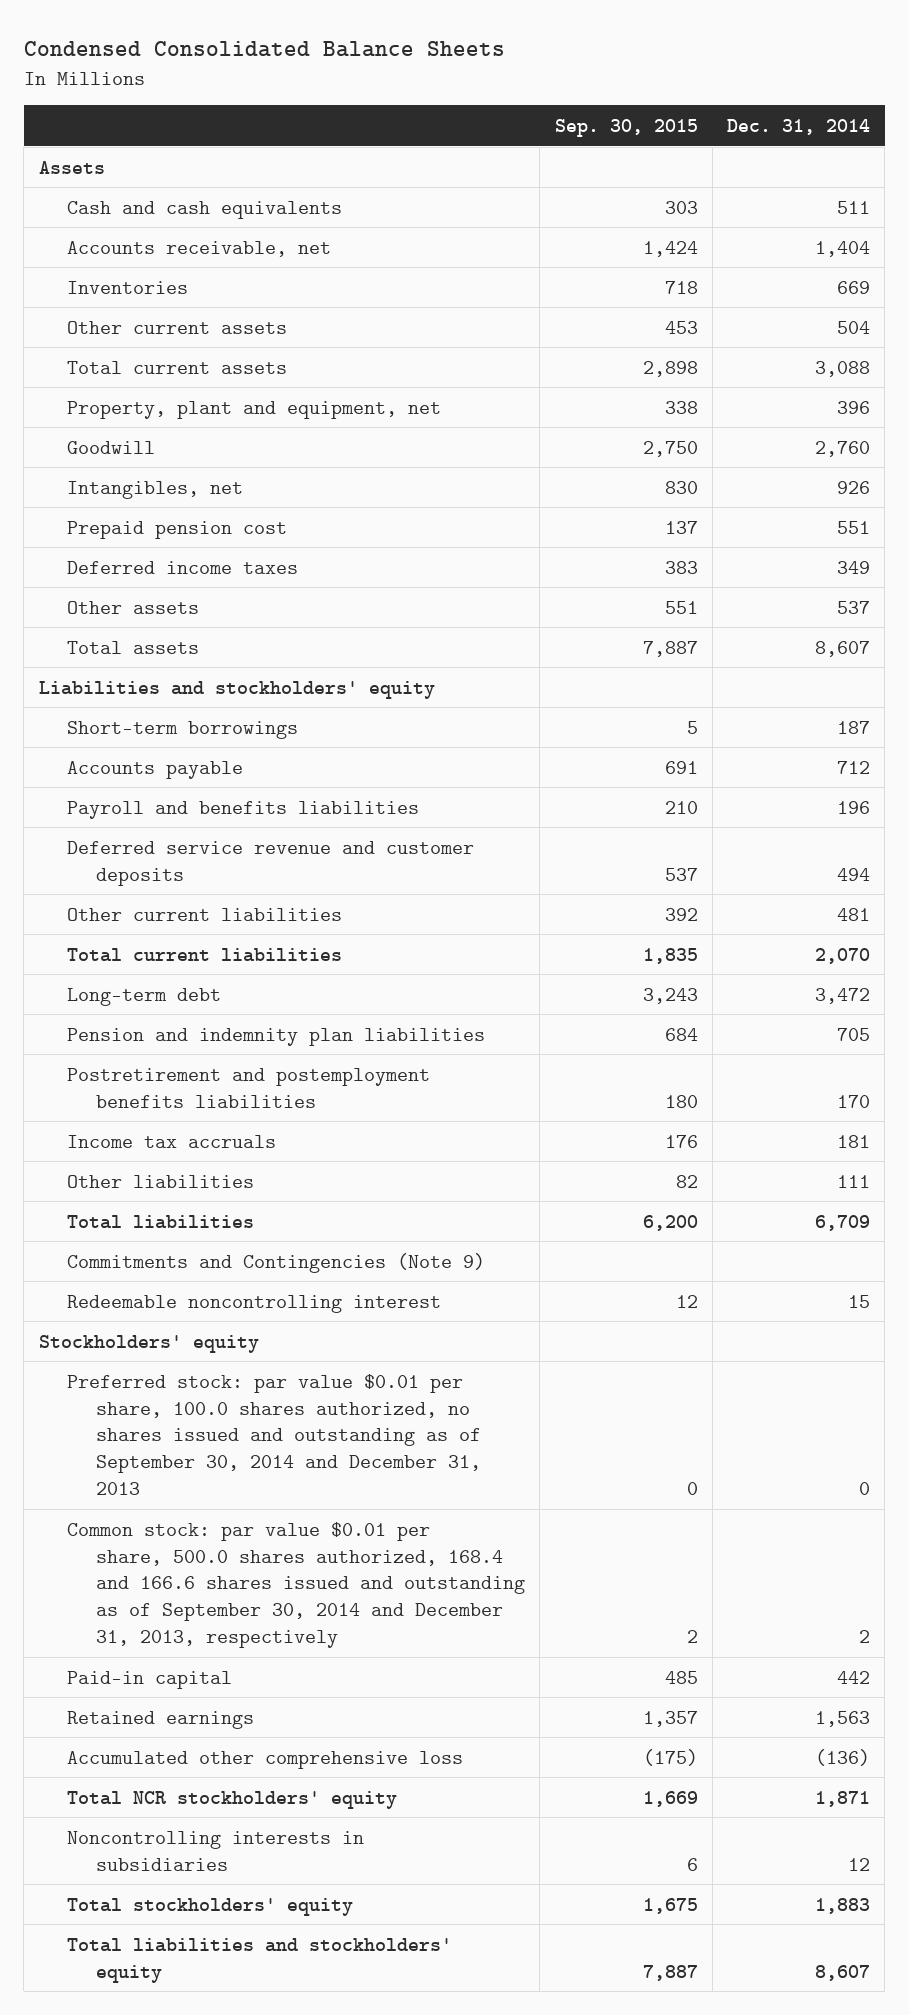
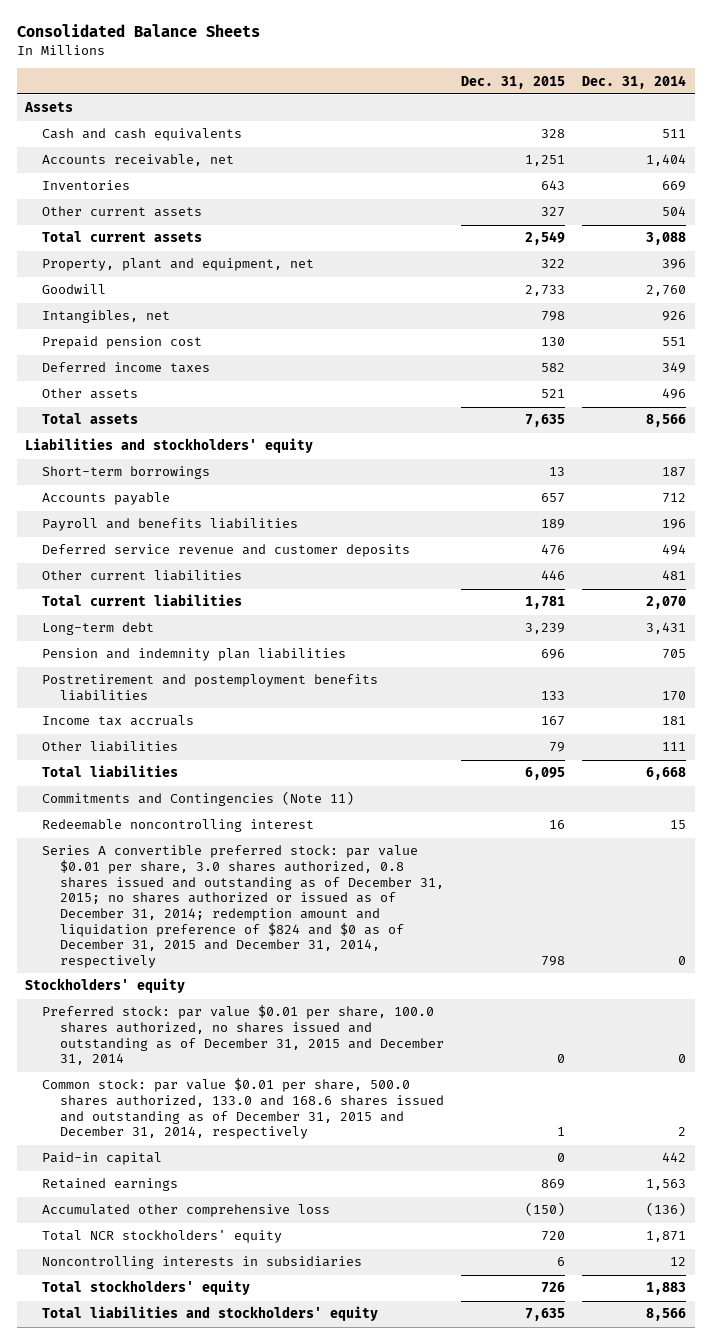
[23,41,505,58] Condensed Consolidated Balance Sheets -> [16,24,260,38] Consolidated Balance Sheets
[554,119,698,138] Sep. 30, 2015 -> none
none -> [460,75,565,89] Dec. 31, 2015
[836,600,870,614] 537 -> [661,388,686,400] 496
[814,640,870,657] 8,607 -> [645,414,686,428] 8,566
[814,987,870,1004] 3,472 -> [645,622,686,635] 3,431
[814,1214,870,1231] 6,709 -> [645,767,686,781] 6,668
[67,1252,486,1273] Commitments and Contingencies (Note 9) -> [42,791,355,807] Commitments and Contingencies (Note 11)
none -> [42,845,444,968] Series A convertible preferred stock: par value $0.01 per share, 3.0 shares authorized, 0.8 shares issued and outstanding as of December 31, 2015; no shares authorized or issued as of December 31, 2014; redemption amount and liquidation preference of $824 and $0 as of December 31, 2015 and December 31, 2014, respectively
[67,1373,482,1496] Preferred stock: par value $0.01 per share, 100.0 shares authorized, no shares issued and outstanding as of September 30, 2014 and December 31, 2013 -> [42,1005,444,1066] Preferred stock: par value $0.01 per share, 100.0 shares authorized, no shares issued and outstanding as of December 31, 2015 and December 31, 2014
[67,1521,526,1649] Common stock: par value $0.01 per share, 500.0 shares authorized, 168.4 and 166.6 shares issued and outstanding as of September 30, 2014 and December 31, 2013, respectively -> [42,1078,444,1140] Common stock: par value $0.01 per share, 500.0 shares authorized, 133.0 and 168.6 shares issued and outstanding as of December 31, 2015 and December 31, 2014, respectively
[814,1964,870,1981] 8,607 -> [645,1308,686,1322] 8,566

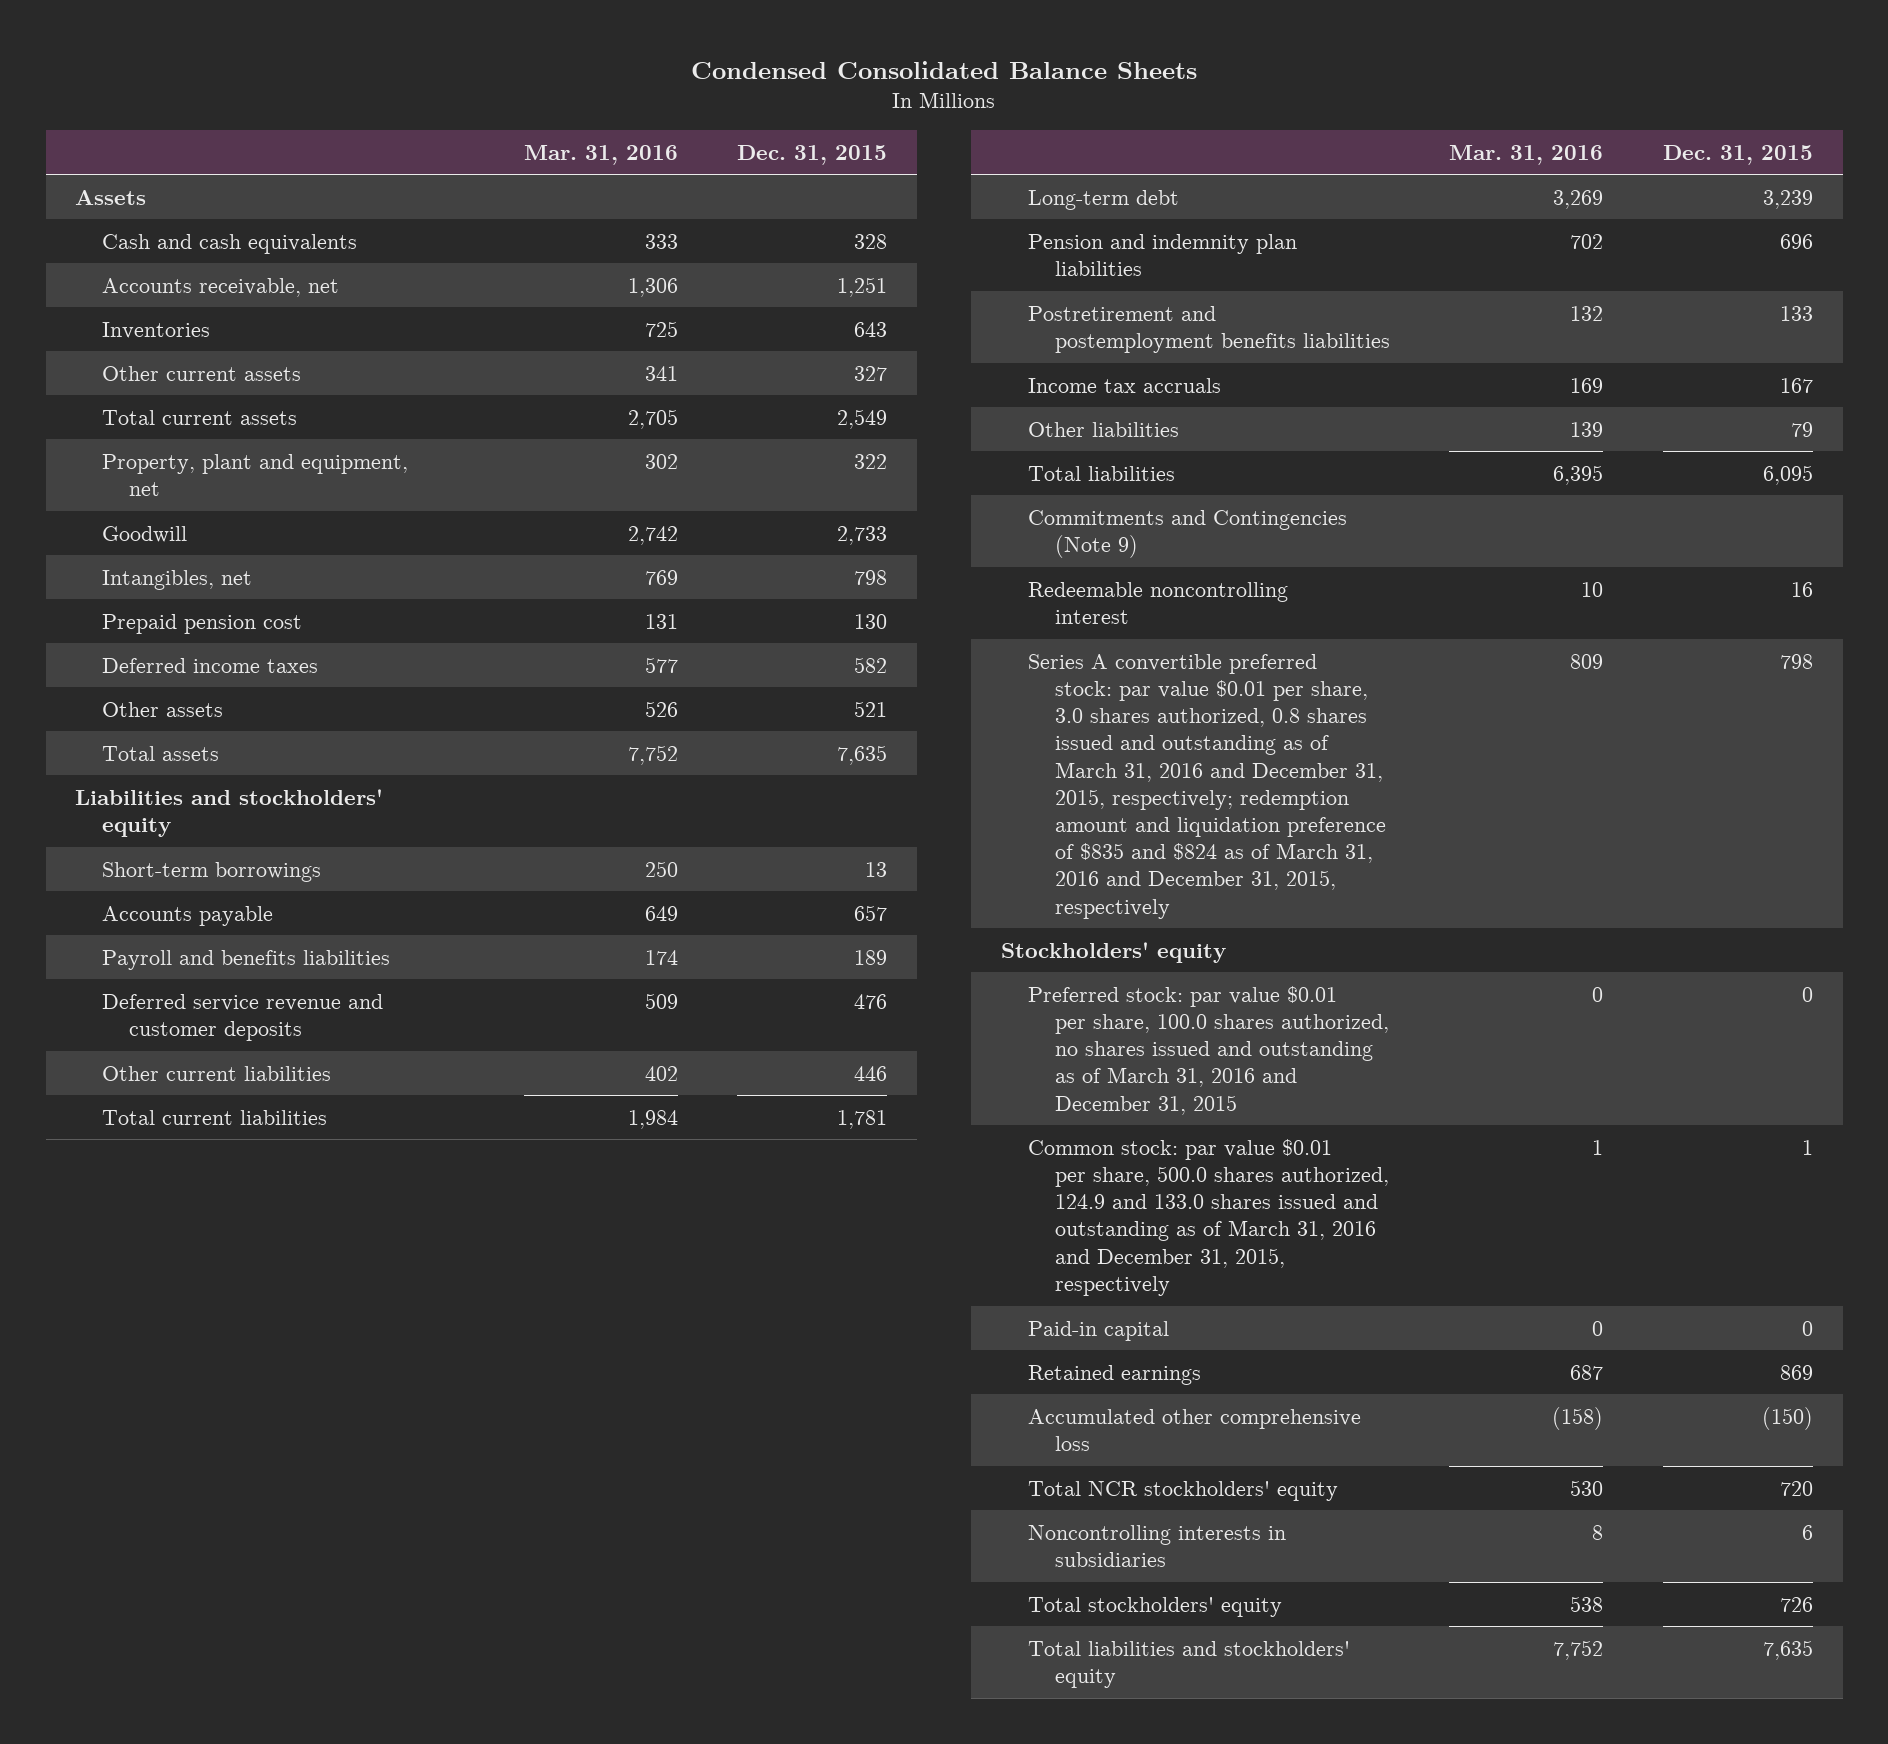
[16,24,260,38] Consolidated Balance Sheets -> [691,61,1198,80] Condensed Consolidated Balance Sheets
[581,74,686,89] Dec. 31, 2014 -> none
none -> [523,144,678,165] Mar. 31, 2016
[42,791,355,807] Commitments and Contingencies (Note 11) -> [1027,509,1347,558] Commitments and Contingencies (Note 9)
[42,845,444,968] Series A convertible preferred stock: par value $0.01 per share, 3.0 shares authorized, 0.8 shares issued and outstanding as of December 31, 2015; no shares authorized or issued as of December 31, 2014; redemption amount and liquidation preference of $824 and $0 as of December 31, 2015 and December 31, 2014, respectively -> [1027,653,1386,919] Series A convertible preferred stock: par value $0.01 per share, 3.0 shares authorized, 0.8 shares issued and outstanding as of March 31, 2016 and December 31, 2015, respectively; redemption amount and liquidation preference of $835 and $824 as of March 31, 2016 and December 31, 2015, respectively
[42,1005,444,1066] Preferred stock: par value $0.01 per share, 100.0 shares authorized, no shares issued and outstanding as of December 31, 2015 and December 31, 2014 -> [1027,985,1389,1115] Preferred stock: par value $0.01 per share, 100.0 shares authorized, no shares issued and outstanding as of March 31, 2016 and December 31, 2015
[42,1078,444,1140] Common stock: par value $0.01 per share, 500.0 shares authorized, 133.0 and 168.6 shares issued and outstanding as of December 31, 2015 and December 31, 2014, respectively -> [1027,1138,1389,1296] Common stock: par value $0.01 per share, 500.0 shares authorized, 124.9 and 133.0 shares issued and outstanding as of March 31, 2016 and December 31, 2015, respectively

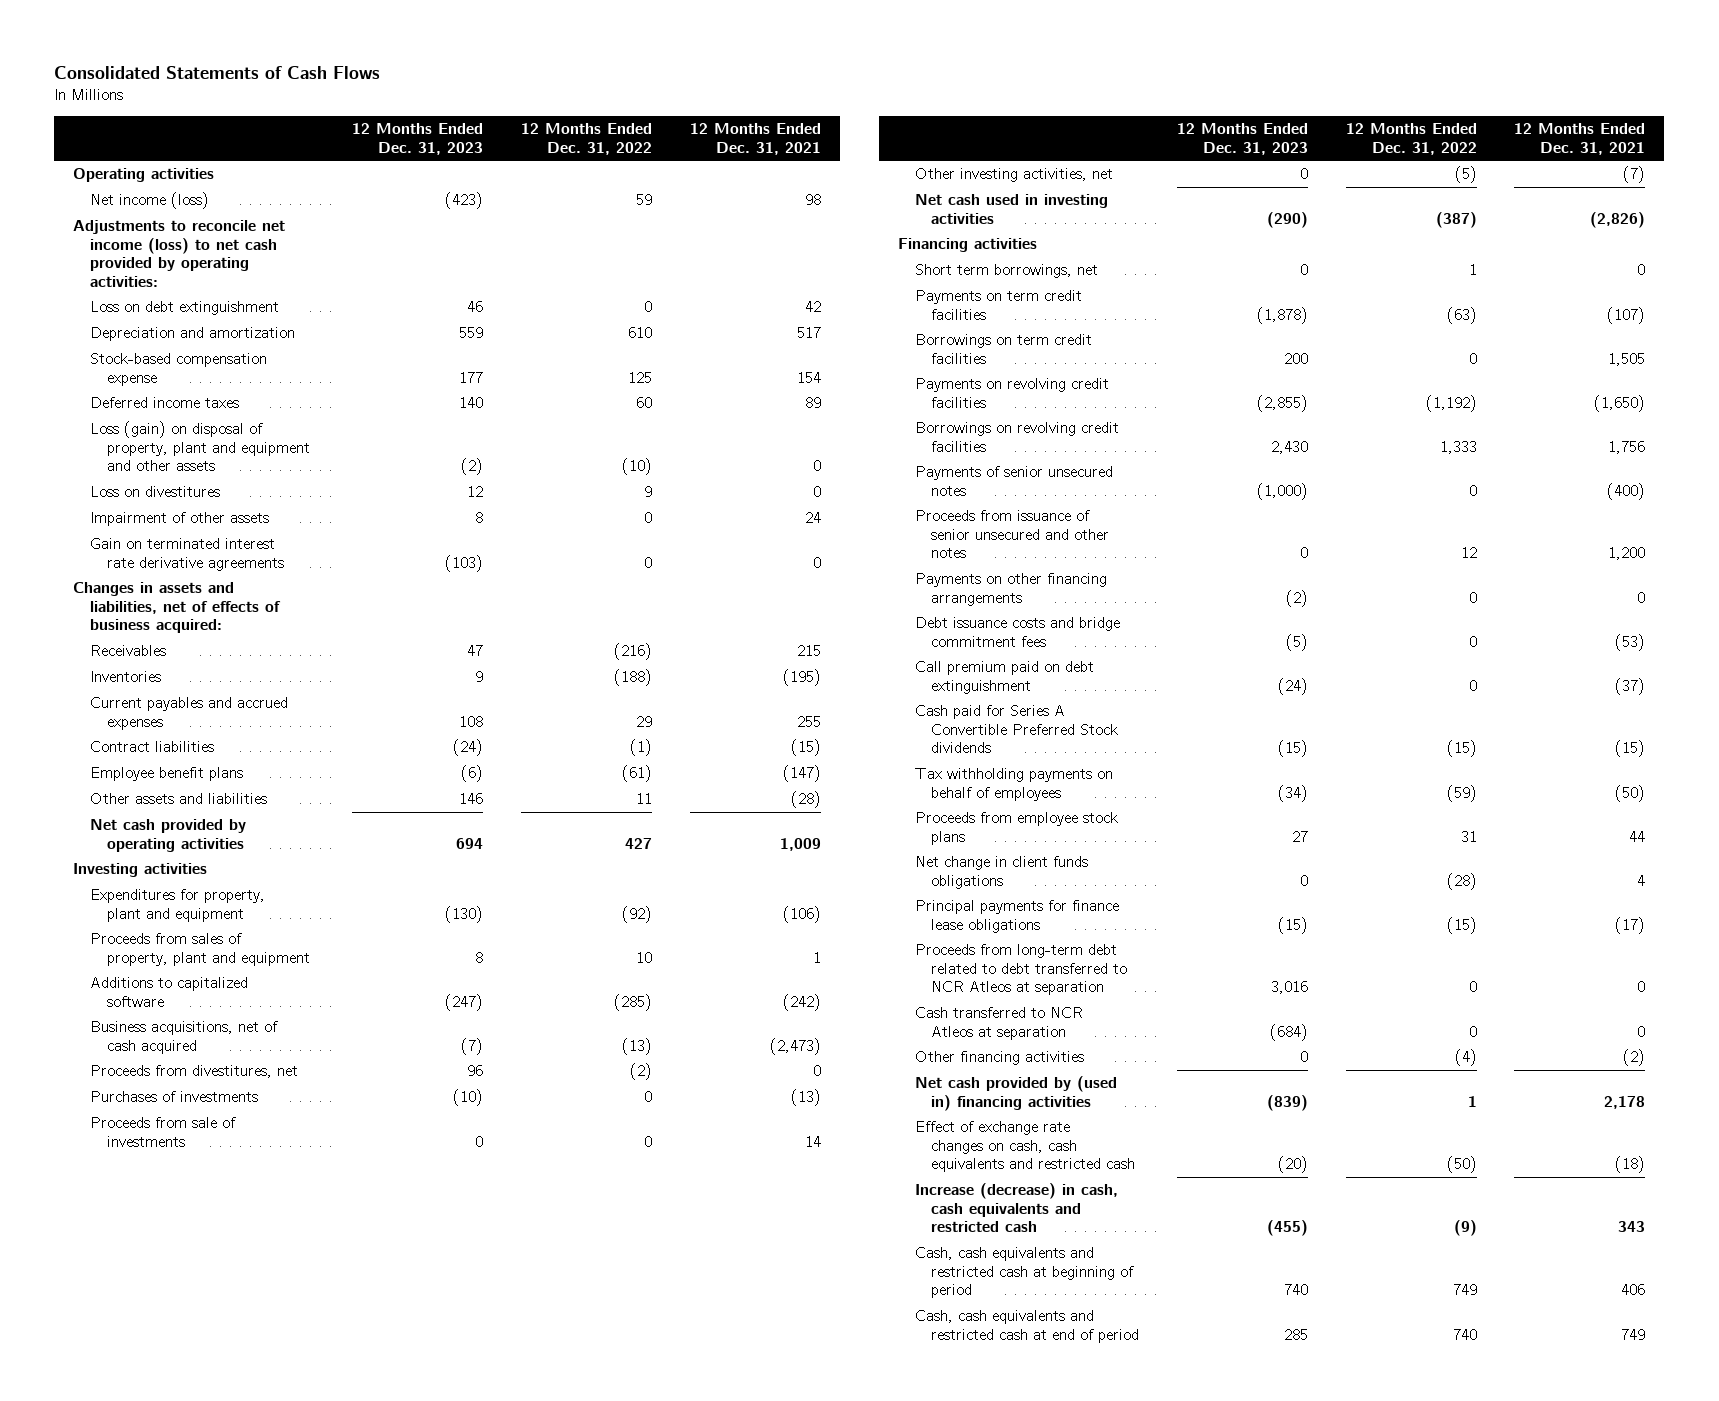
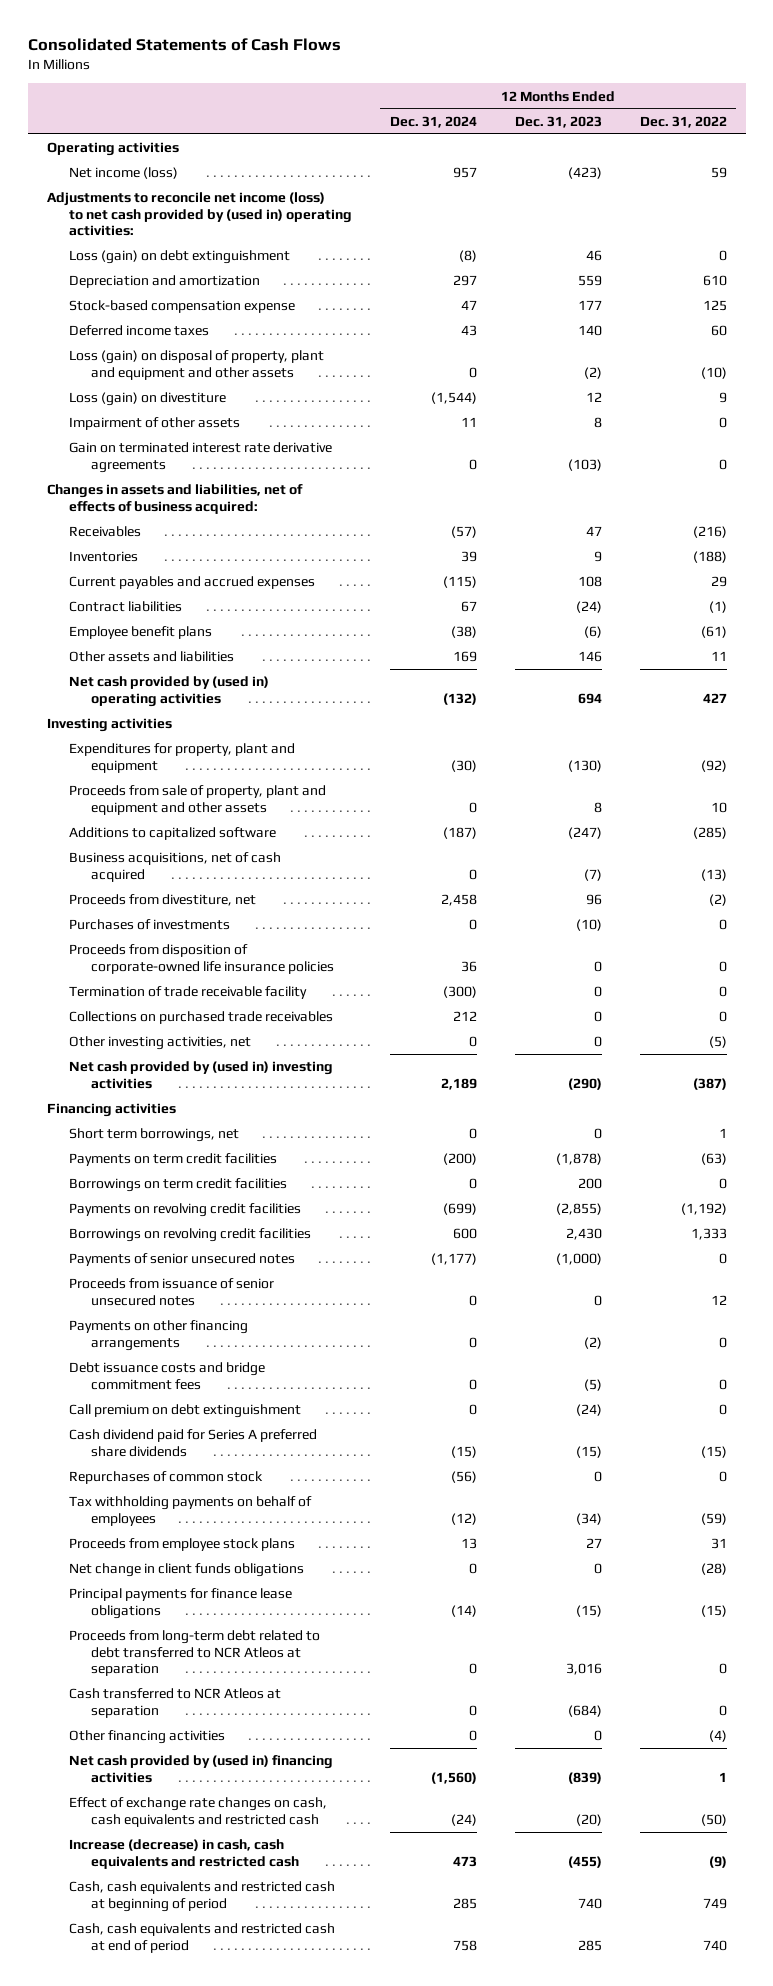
[689,123,821,155] 12 Months Ended Dec. 31, 2021 -> none
none -> [389,115,477,128] Dec. 31, 2024
[73,220,286,288] Adjustments to reconcile net income (loss) to net cash provided by operating activities: -> [46,192,352,236] Adjustments to reconcile net income (loss) to net cash provided by (used in) operating activities:
[89,301,279,316] Loss on debt extinguishment -> [68,250,290,265] Loss (gain) on debt extinguishment
[89,486,220,498] Loss on divestitures -> [68,392,226,407] Loss (gain) on divestiture
[89,819,246,852] Net cash provided by operating activities -> [68,676,269,707] Net cash provided by (used in) operating activities
[89,933,310,966] Proceeds from sales of property, plant and equipment -> [68,785,326,815] Proceeds from sale of property, plant and equipment and other assets
[89,1065,298,1079] Proceeds from divestitures, net -> [68,894,256,907] Proceeds from divestiture, net
[89,1117,236,1147] Proceeds from sale of investments -> none
none -> [68,944,334,974] Proceeds from disposition of corporate-owned life insurance policies
none -> [68,986,307,1000] Termination of trade receivable facility
none -> [68,1011,333,1025] Collections on purchased trade receivables
[914,194,1108,224] Net cash used in investing activities -> [68,1061,333,1089] Net cash provided by (used in) investing activities
[914,510,1110,559] Proceeds from issuance of senior unsecured and other notes -> [68,1278,274,1306] Proceeds from issuance of senior unsecured notes
[914,661,1094,694] Call premium paid on debt extinguishment -> [68,1404,301,1419] Call premium on debt extinguishment
[914,705,1119,754] Cash paid for Series A Convertible Preferred Stock dividends -> [68,1429,317,1457] Cash dividend paid for Series A preferred share dividends
none -> [68,1471,263,1485] Repurchases of common stock

